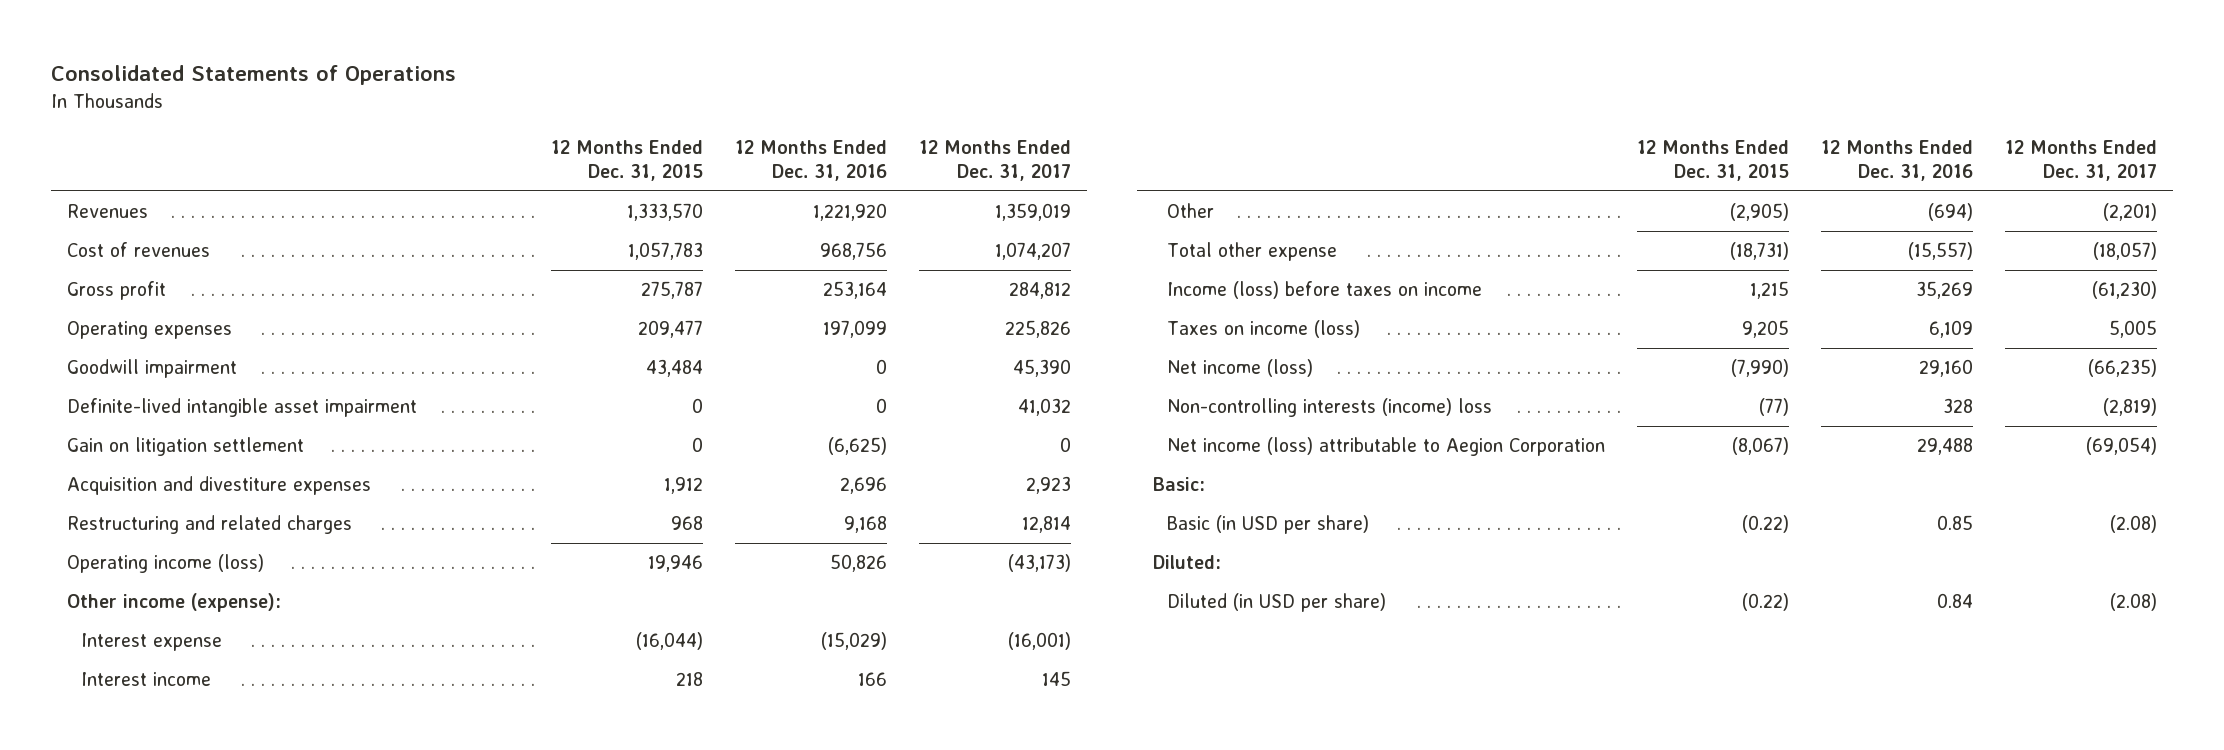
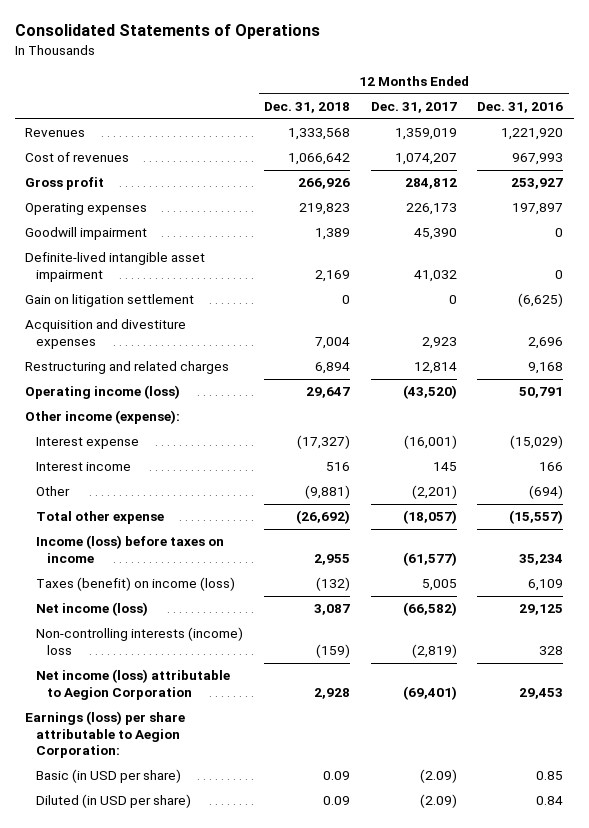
[551,140,704,181] 12 Months Ended Dec. 31, 2015 -> none
none -> [264,102,351,114] Dec. 31, 2018
[820,242,888,261] 968,756 -> [512,153,564,166] 967,993
[823,281,888,300] 253,164 -> [511,178,564,190] 253,927
[823,320,888,339] 197,099 -> [512,203,564,216] 197,897
[1005,320,1072,339] 225,826 -> [405,203,457,216] 226,173
[830,554,888,573] 50,826 -> [519,387,564,399] 50,791
[1008,554,1072,573] (43,173) -> [402,385,457,400] (43,520)
[1916,281,1974,300] 35,269 -> [519,553,564,565] 35,234
[2092,281,2158,300] (61,230) -> [402,551,457,566] (61,577)
[1167,320,1361,339] Taxes on income (loss) -> [36,577,236,592] Taxes (benefit) on income (loss)
[1919,359,1974,378] 29,160 -> [519,604,564,616] 29,125
[2088,359,2158,378] (66,235) -> [402,602,457,617] (66,582)
[1152,477,1205,492] Basic: -> none
[1152,555,1221,570] Diluted: -> none
[1917,438,1974,456] 29,488 -> [519,687,564,699] 29,453
[2086,437,2158,456] (69,054) -> [402,685,457,700] (69,401)
none -> [25,711,186,759] Earnings (loss) per share attributable to Aegion Corporation:
[2110,515,2158,534] (2.08) -> [419,769,457,784] (2.09)
[2110,593,2158,612] (2.08) -> [419,794,457,809] (2.09)

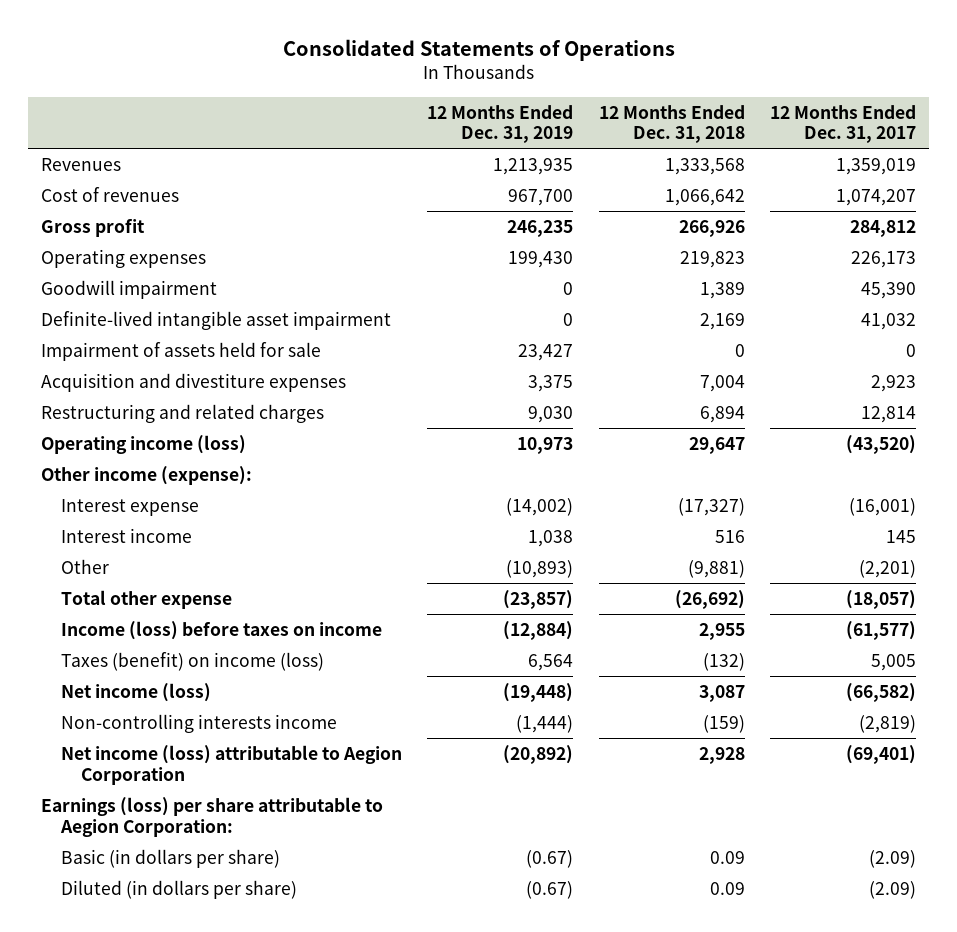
[477,102,564,114] Dec. 31, 2016 -> none
none -> [427,104,574,144] 12 Months Ended Dec. 31, 2019
[25,294,195,308] Gain on litigation settlement -> none
none -> [40,341,321,361] Impairment of assets held for sale
[36,627,244,655] Non-controlling interests (income) loss -> [60,713,337,733] Non-controlling interests income
[36,769,182,784] Basic (in USD per share) -> [60,848,280,868] Basic (in dollars per share)
[36,794,192,809] Diluted (in USD per share) -> [60,879,297,899] Diluted (in dollars per share)

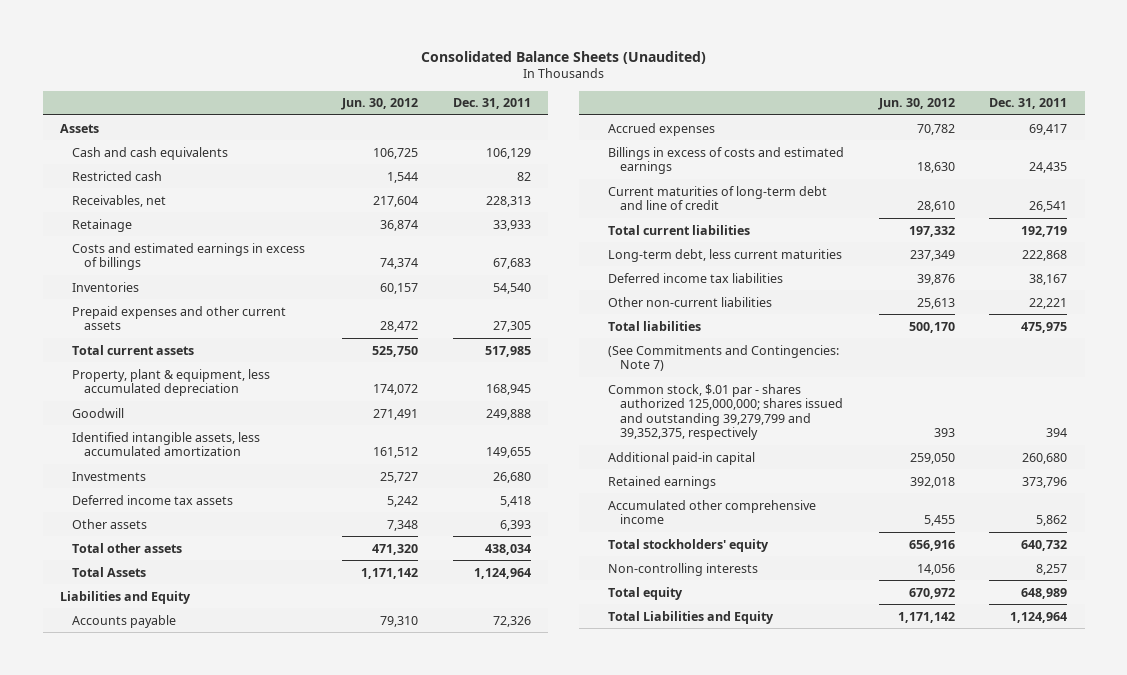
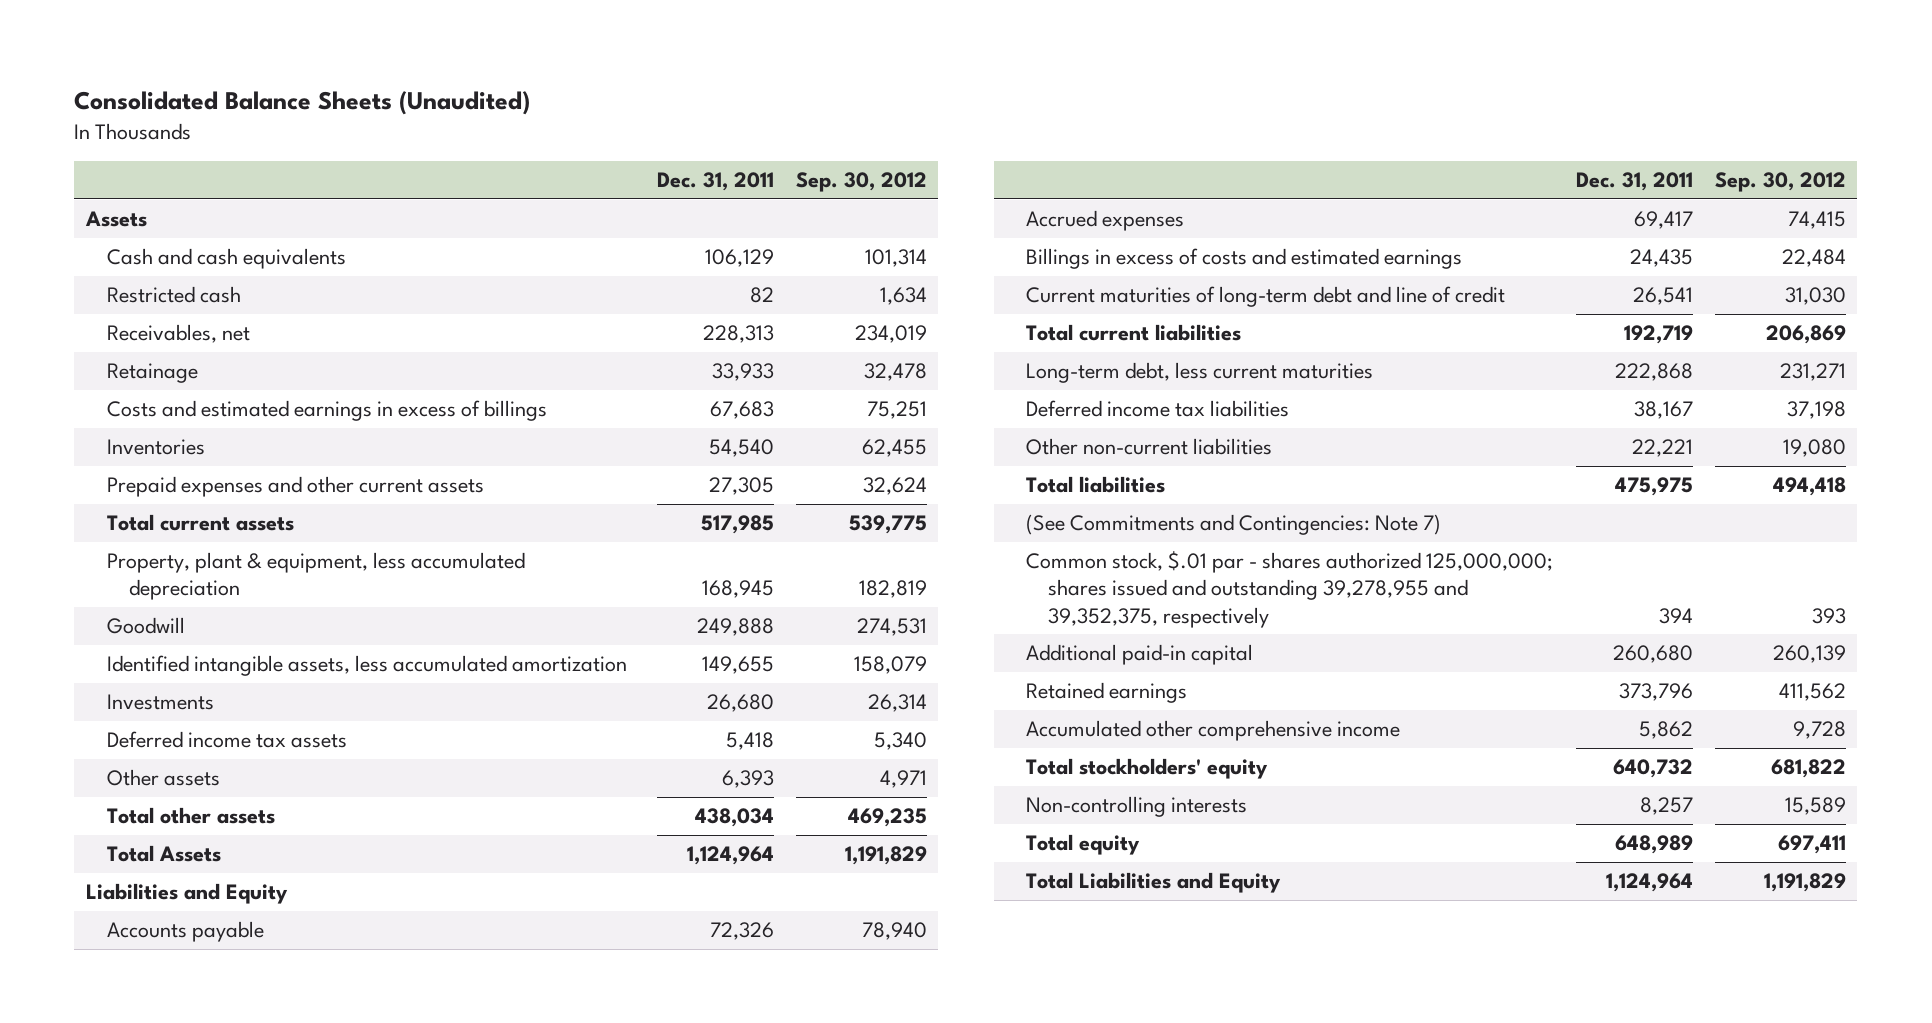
[341,98,419,111] Jun. 30, 2012 -> none
none -> [795,172,927,193] Sep. 30, 2012
[608,383,844,441] Common stock, $.01 par - shares authorized 125,000,000; shares issued and outstanding 39,279,799 and 39,352,375, respectively -> [1026,551,1554,628] Common stock, $.01 par - shares authorized 125,000,000; shares issued and outstanding 39,278,955 and 39,352,375, respectively

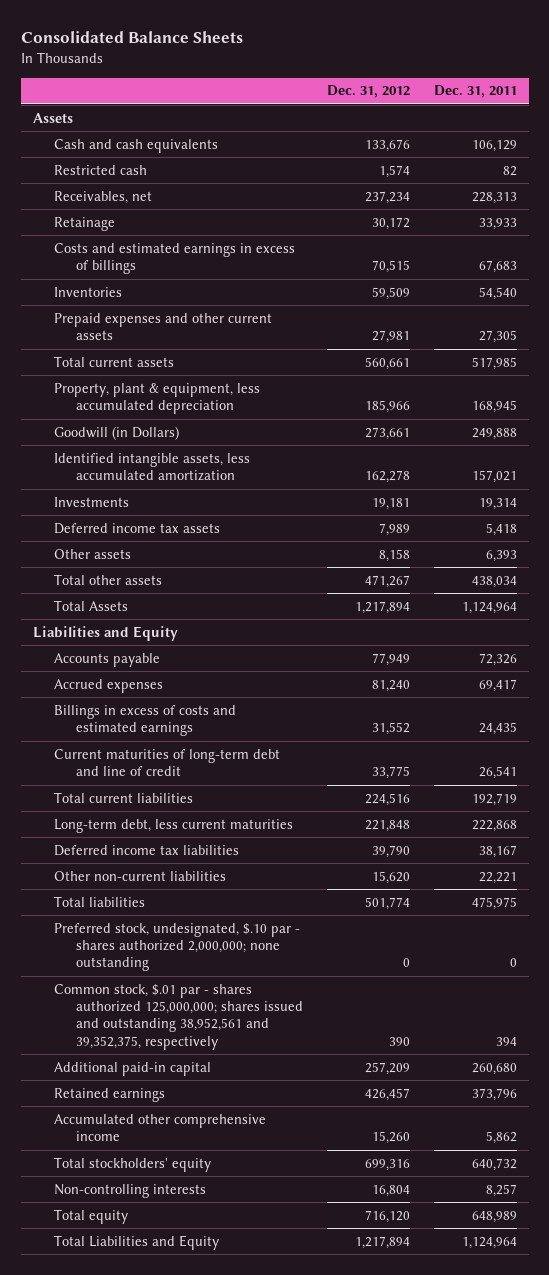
[74,90,531,115] Consolidated Balance Sheets (Unaudited) -> [20,31,243,44] Consolidated Balance Sheets
[795,172,927,193] Sep. 30, 2012 -> none
none -> [326,85,410,99] Dec. 31, 2012
[107,617,186,635] Goodwill -> [54,425,180,440] Goodwill (in Dollars)
[701,656,774,675] 149,655 -> [471,470,517,484] 157,021
[706,694,774,713] 26,680 -> [478,497,517,510] 19,314
[1026,514,1442,536] (See Commitments and Contingencies: Note 7) -> none
none -> [54,922,301,972] Preferred stock, undesignated, $.10 par - shares authorized 2,000,000; none outstanding
[1026,551,1554,628] Common stock, $.01 par - shares authorized 125,000,000; shares issued and outstanding 39,278,955 and 39,352,375, respectively -> [54,983,303,1050] Common stock, $.01 par - shares authorized 125,000,000; shares issued and outstanding 38,952,561 and 39,352,375, respectively

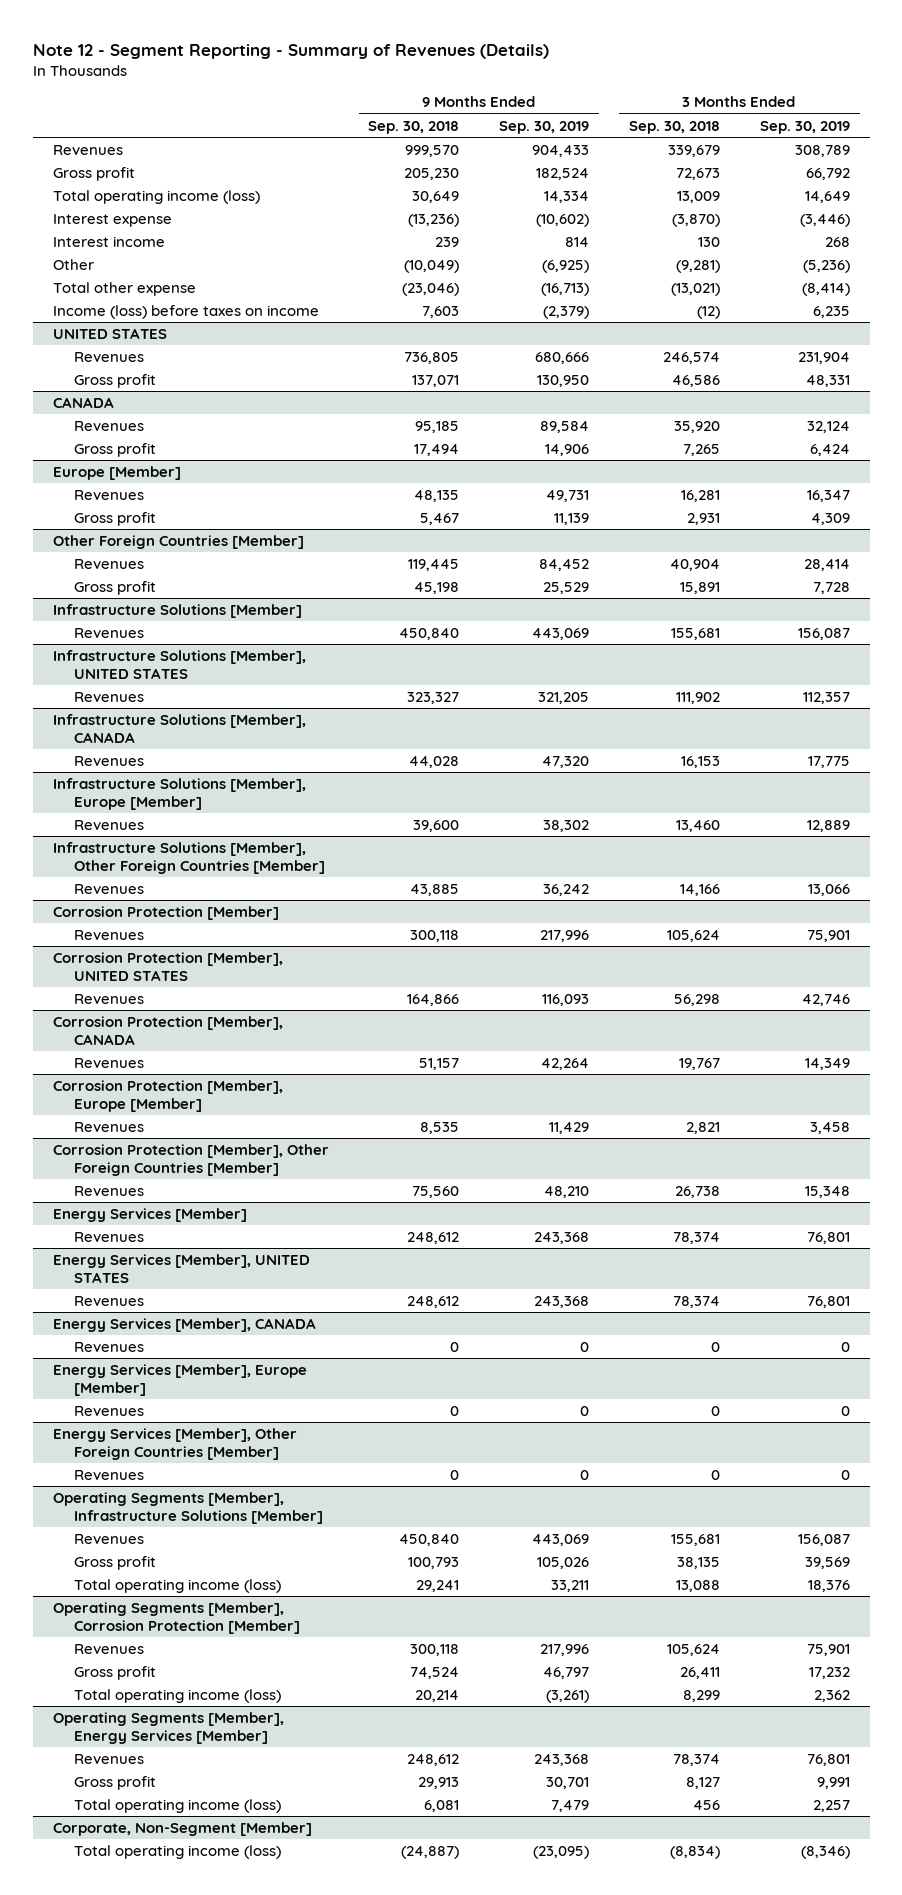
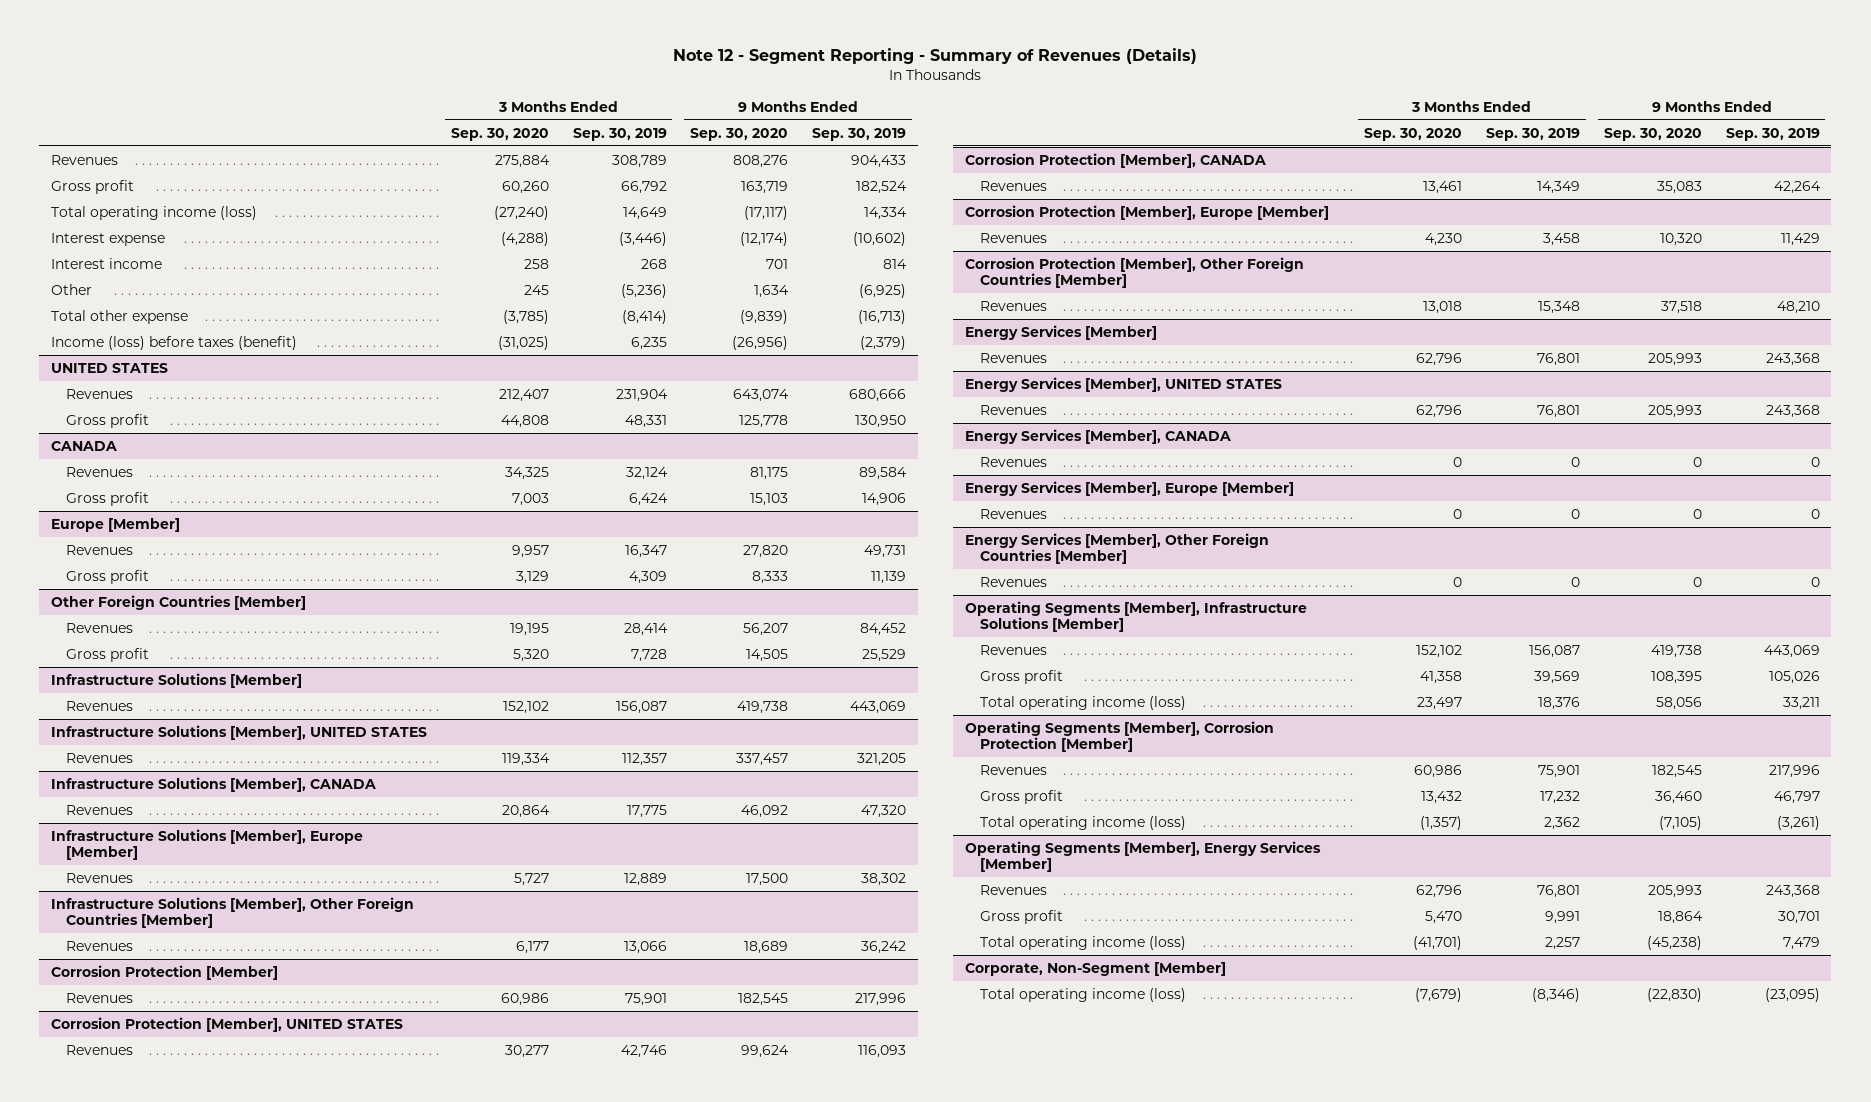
[368,120,460,134] Sep. 30, 2018 -> none
[629,120,721,134] Sep. 30, 2018 -> none
none -> [450,127,549,141] Sep. 30, 2020
none -> [690,127,789,141] Sep. 30, 2020
[52,304,319,319] Income (loss) before taxes on income -> [51,335,298,350] Income (loss) before taxes (benefit)

